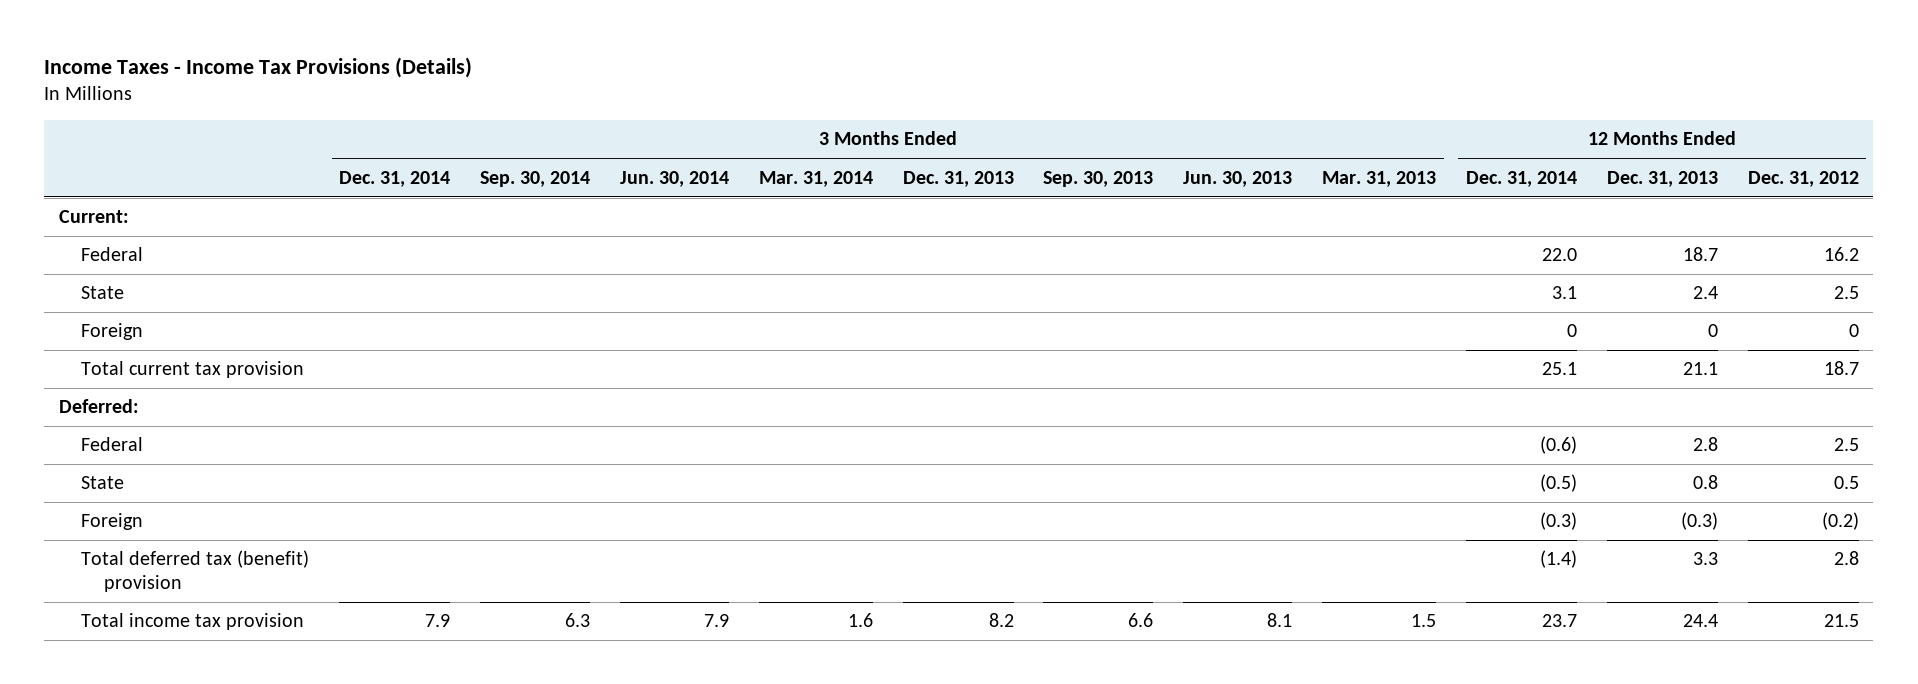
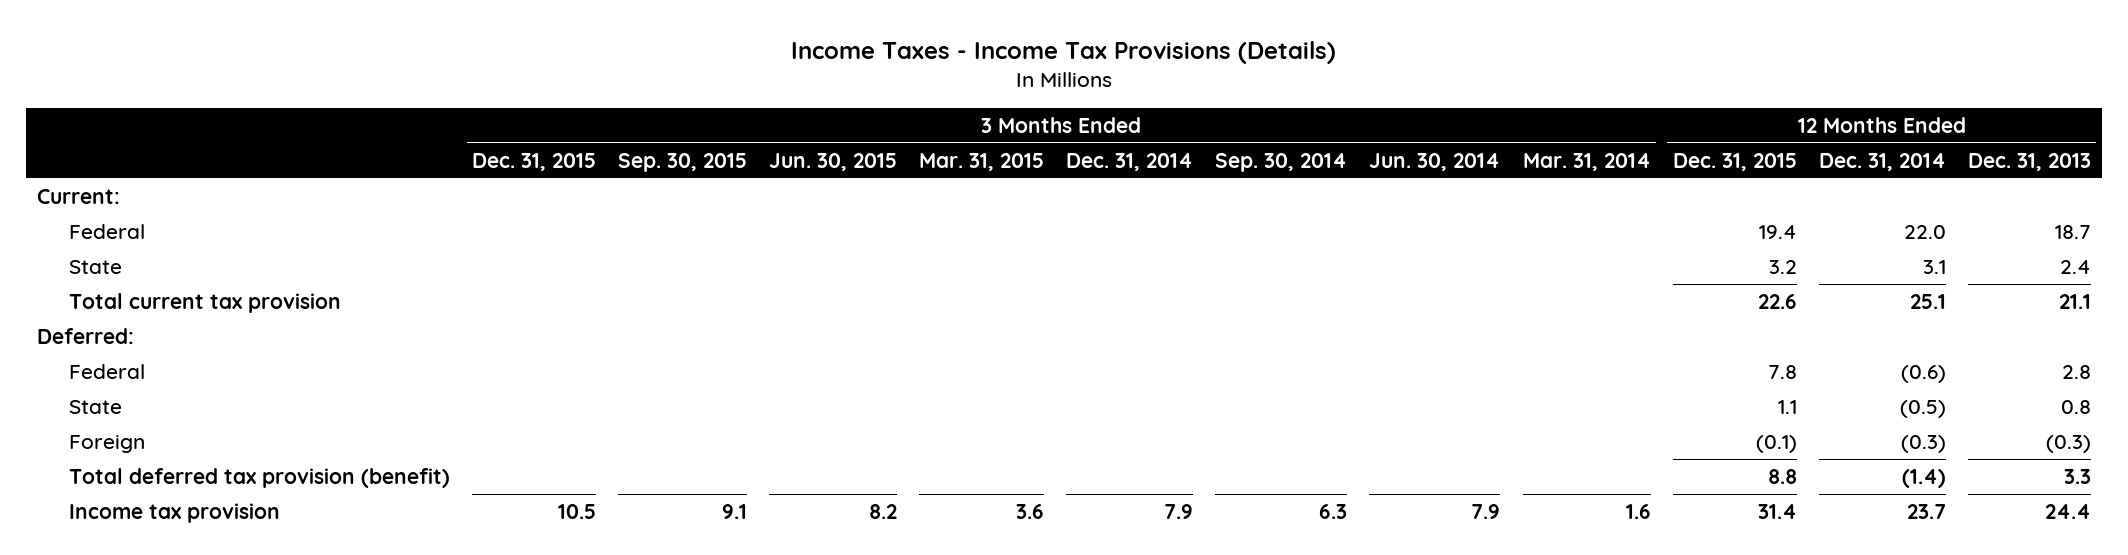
[902,170,1014,187] Dec. 31, 2013 -> none
[1043,170,1154,187] Sep. 30, 2013 -> none
[1183,170,1293,187] Jun. 30, 2013 -> none
[1322,170,1437,187] Mar. 31, 2013 -> none
[1747,170,1859,187] Dec. 31, 2012 -> none
none -> [472,152,597,171] Dec. 31, 2015
none -> [618,152,748,172] Sep. 30, 2015
none -> [769,152,898,171] Jun. 30, 2015
none -> [919,152,1045,171] Mar. 31, 2015
none -> [1672,152,1797,171] Dec. 31, 2015
[81,323,144,341] Foreign -> none
[81,550,310,592] Total deferred tax (benefit) provision -> [68,467,450,488] Total deferred tax provision (benefit)
[81,613,305,631] Total income tax provision -> [68,502,280,523] Income tax provision

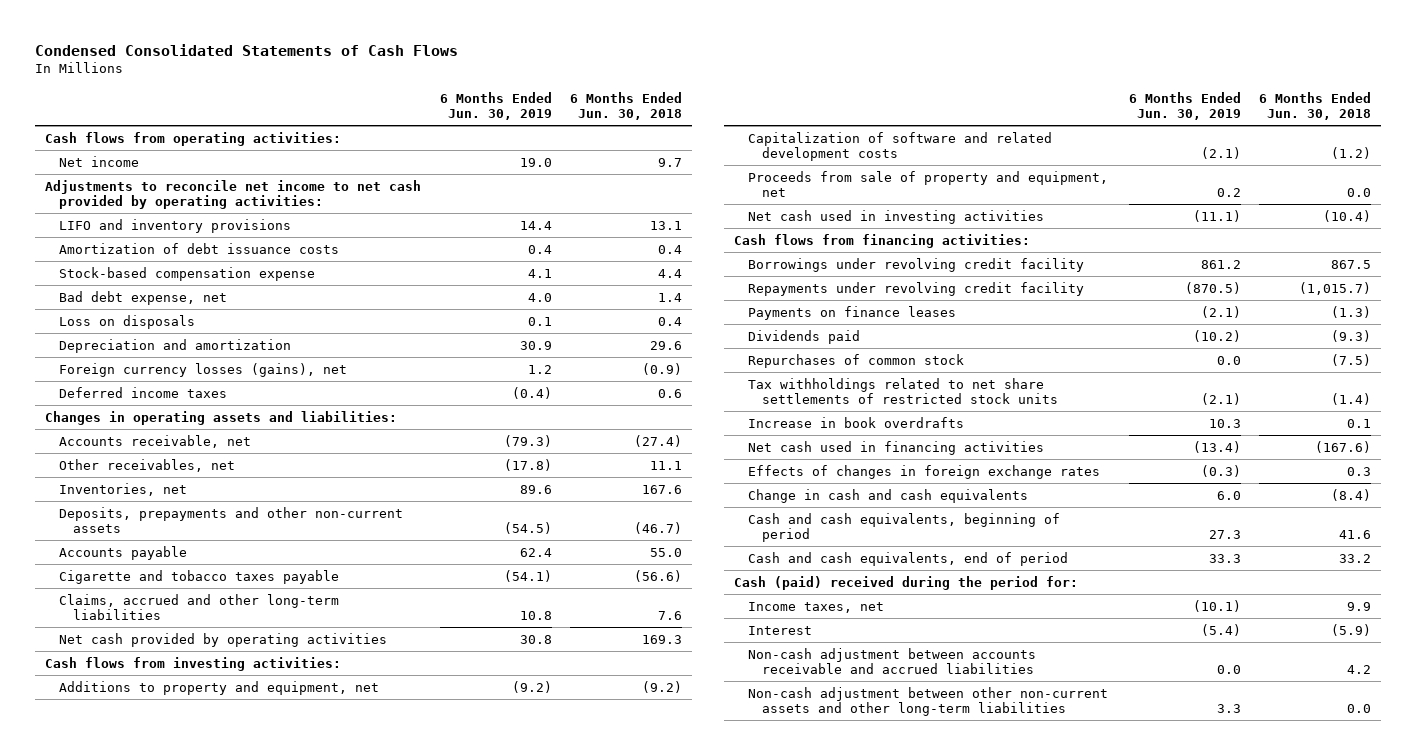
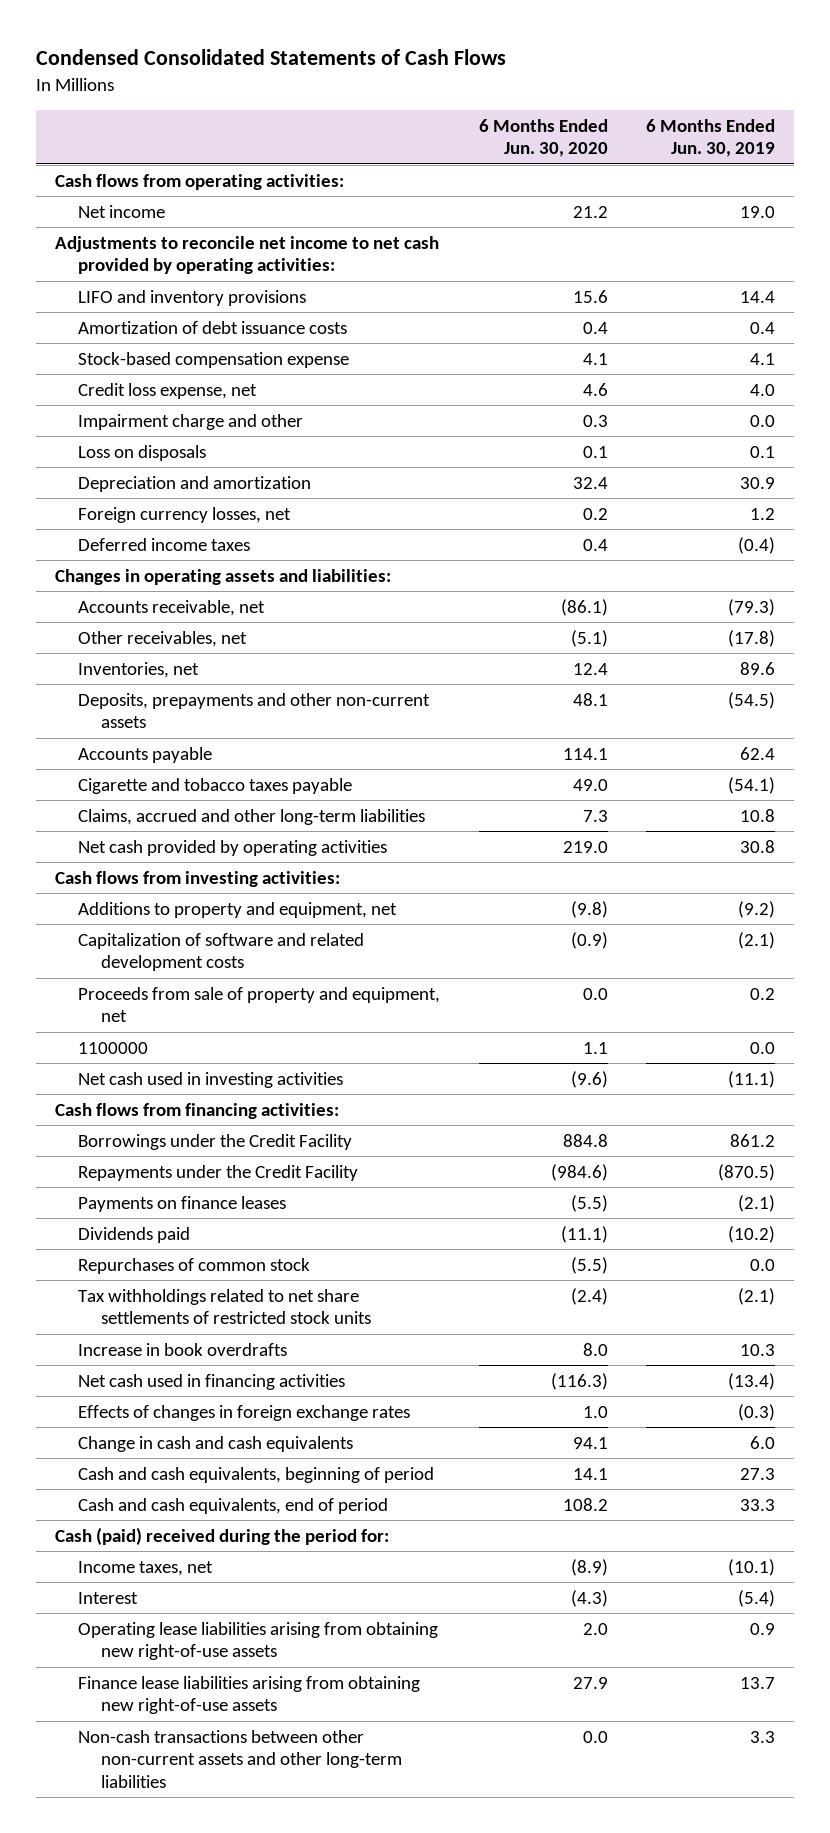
[570,91,683,121] 6 Months Ended Jun. 30, 2018 -> none
none -> [478,118,608,158] 6 Months Ended Jun. 30, 2020
[58,290,227,305] Bad debt expense, net -> [78,382,258,399] Credit loss expense, net
none -> [78,413,304,430] Impairment charge and other
[58,362,347,377] Foreign currency losses (gains), net -> [78,506,292,523] Foreign currency losses, net
none -> [78,1041,149,1054] 1100000
[747,257,1084,272] Borrowings under revolving credit facility -> [78,1133,353,1150] Borrowings under the Credit Facility
[747,281,1084,296] Repayments under revolving credit facility -> [78,1164,359,1181] Repayments under the Credit Facility
[747,647,1036,674] Non-cash adjustment between accounts receivable and accrued liabilities -> none
none -> [78,1621,439,1661] Operating lease liabilities arising from obtaining new right-of-use assets
none -> [78,1675,421,1715] Finance lease liabilities arising from obtaining new right-of-use assets
[747,686,1108,716] Non-cash adjustment between other non-current assets and other long-term liabilities -> [78,1729,403,1788] Non-cash transactions between other non-current assets and other long-term liabilities

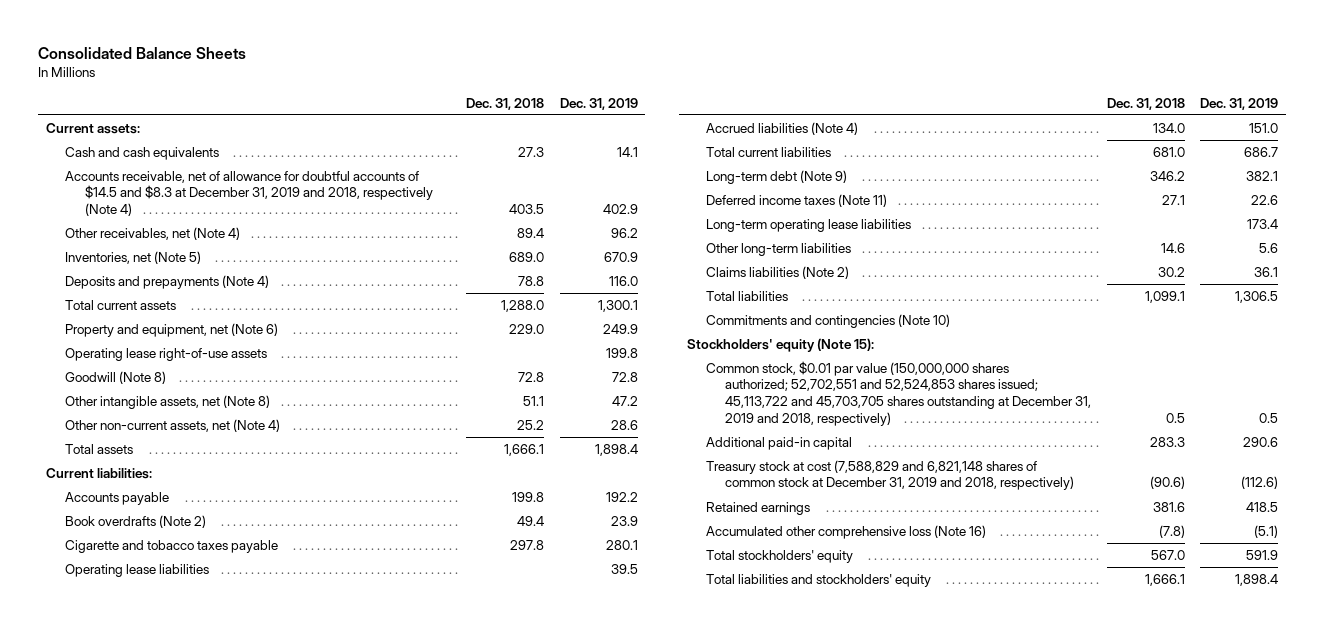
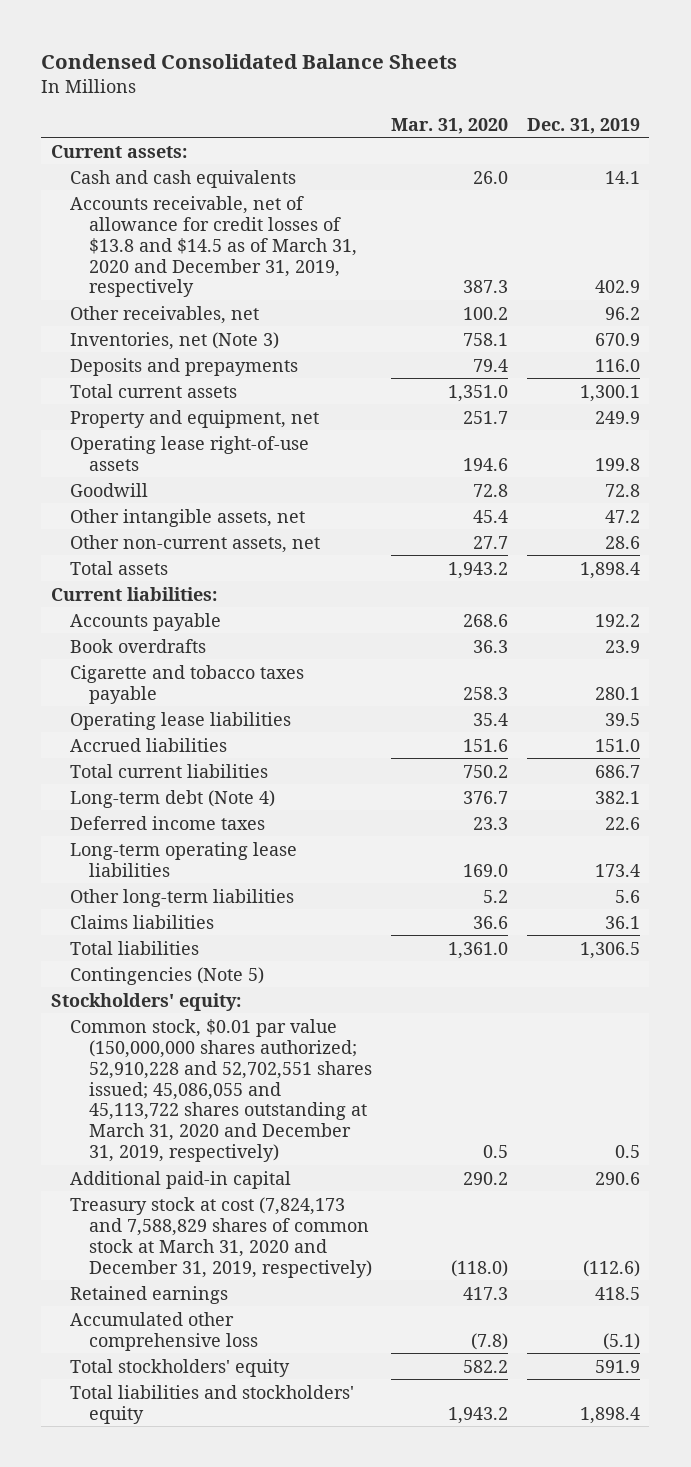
[38,47,247,60] Consolidated Balance Sheets -> [41,54,458,70] Condensed Consolidated Balance Sheets
[466,97,545,110] Dec. 31, 2018 -> none
none -> [390,117,508,134] Mar. 31, 2020
[65,170,433,217] Accounts receivable, net of allowance for doubtful accounts of $14.5 and $8.3 at December 31, 2019 and 2018, respectively (Note 4) -> [69,195,358,298] Accounts receivable, net of allowance for credit losses of $13.8 and $14.5 as of March 31, 2020 and December 31, 2019, respectively
[65,226,241,240] Other receivables, net (Note 4) -> [69,305,259,324] Other receivables, net
[65,250,202,264] Inventories, net (Note 5) -> [69,331,279,350] Inventories, net (Note 3)
[65,274,270,289] Deposits and prepayments (Note 4) -> [69,357,298,376] Deposits and prepayments
[65,322,279,337] Property and equipment, net (Note 6) -> [69,409,319,428] Property and equipment, net
[65,370,167,384] Goodwill (Note 8) -> [69,482,148,497] Goodwill
[65,394,271,409] Other intangible assets, net (Note 8) -> [69,508,305,527] Other intangible assets, net
[65,418,281,432] Other non-current assets, net (Note 4) -> [69,534,320,553] Other non-current assets, net
[65,514,207,528] Book overdrafts (Note 2) -> [69,638,206,653] Book overdrafts
[706,121,859,135] Accrued liabilities (Note 4) -> [69,737,227,752] Accrued liabilities
[706,169,848,184] Long-term debt (Note 9) -> [69,789,275,808] Long-term debt (Note 4)
[706,193,888,207] Deferred income taxes (Note 11) -> [69,815,265,830] Deferred income taxes
[706,265,850,279] Claims liabilities (Note 2) -> [69,914,214,929] Claims liabilities
[706,313,951,328] Commitments and contingencies (Note 10) -> [69,966,264,985] Contingencies (Note 5)
[686,337,874,352] Stockholders' equity (Note 15): -> [50,992,241,1011] Stockholders' equity:
[706,360,1092,426] Common stock, $0.01 par value (150,000,000 shares authorized; 52,702,551 and 52,524,853 shares issued; 45,113,722 and 45,703,705 shares outstanding at December 31, 2019 and 2018, respectively) -> [69,1018,373,1163] Common stock, $0.01 par value (150,000,000 shares authorized; 52,910,228 and 52,702,551 shares issued; 45,086,055 and 45,113,722 shares outstanding at March 31, 2020 and December 31, 2019, respectively)
[706,459,1075,491] Treasury stock at cost (7,588,829 and 6,821,148 shares of common stock at December 31, 2019 and 2018, respectively) -> [69,1196,373,1278] Treasury stock at cost (7,824,173 and 7,588,829 shares of common stock at March 31, 2020 and December 31, 2019, respectively)
[706,524,987,539] Accumulated other comprehensive loss (Note 16) -> [69,1311,259,1351] Accumulated other comprehensive loss

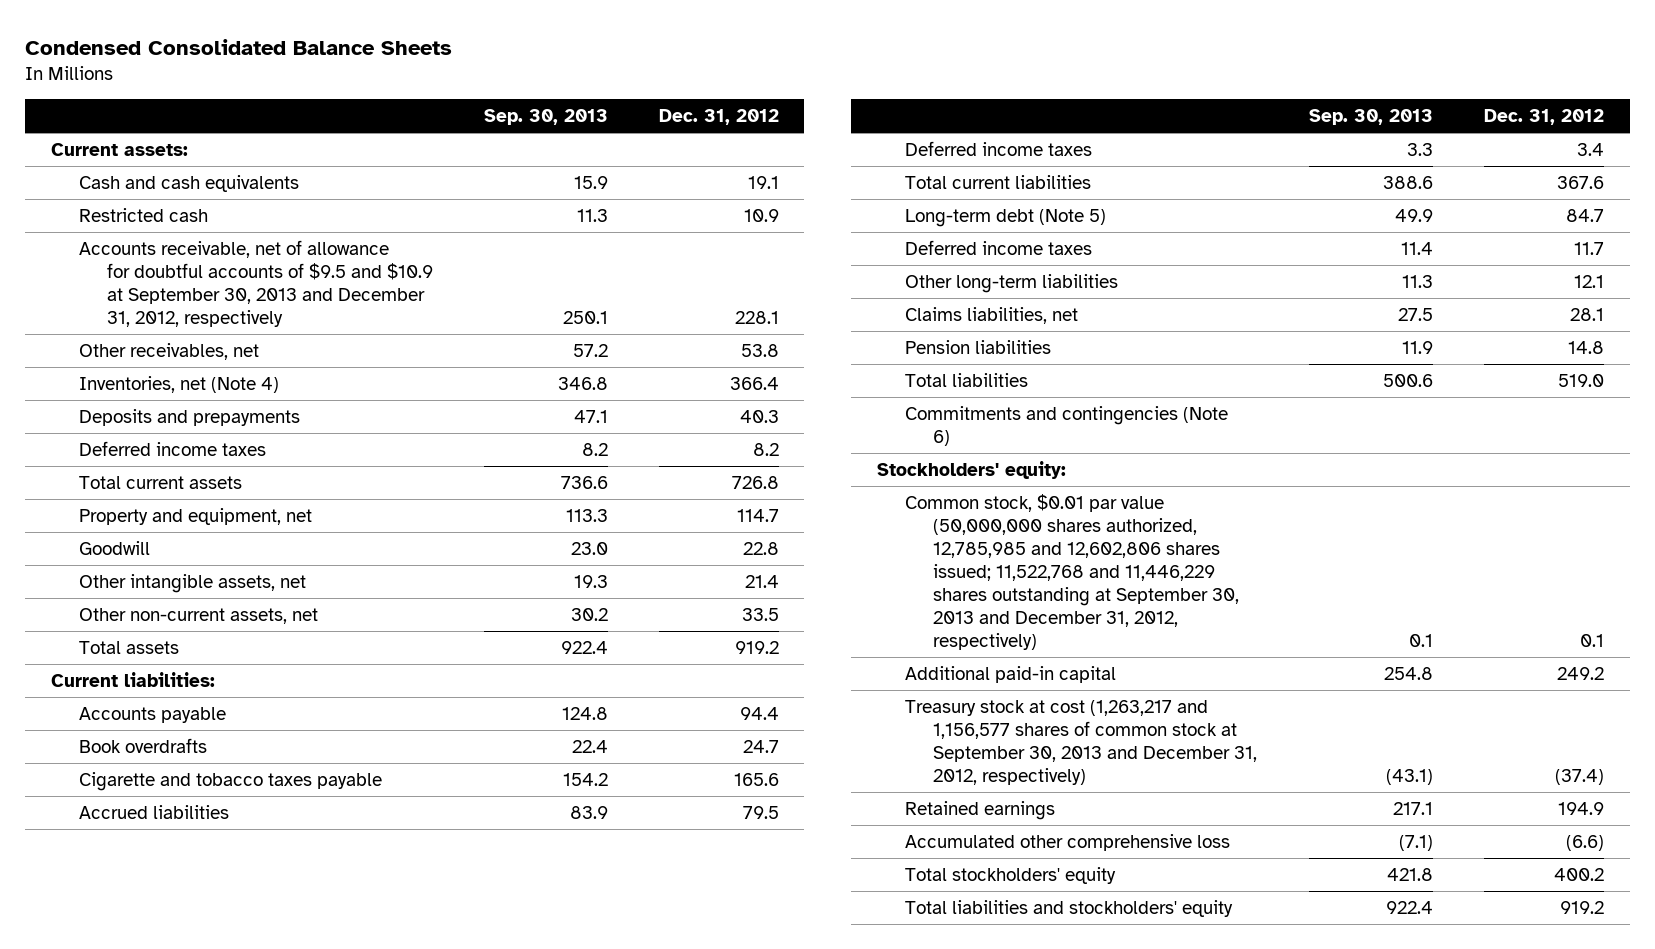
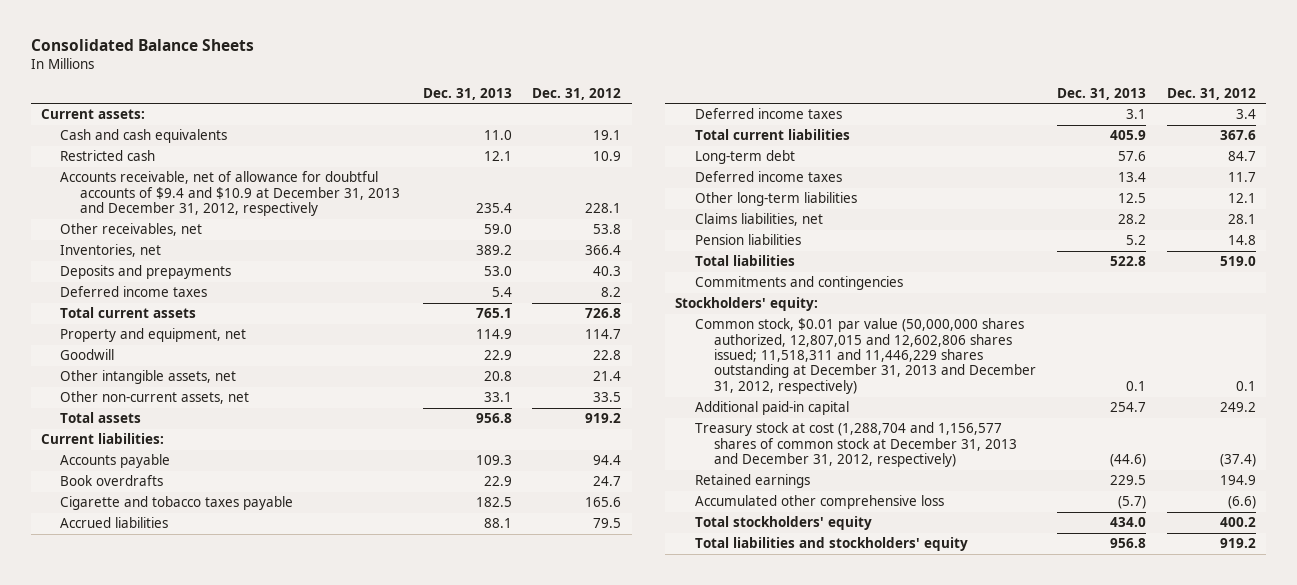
[25,38,453,55] Condensed Consolidated Balance Sheets -> [30,39,254,52] Consolidated Balance Sheets
[483,109,608,126] Sep. 30, 2013 -> none
none -> [422,87,512,100] Dec. 31, 2013
[78,239,433,327] Accounts receivable, net of allowance for doubtful accounts of $9.5 and $10.9 at September 30, 2013 and December 31, 2012, respectively -> [60,171,400,217] Accounts receivable, net of allowance for doubtful accounts of $9.4 and $10.9 at December 31, 2013 and December 31, 2012, respectively
[78,375,279,393] Inventories, net (Note 4) -> [60,244,162,258] Inventories, net
[904,208,1106,227] Long-term debt (Note 5) -> [694,150,795,165] Long-term debt
[904,405,1228,446] Commitments and contingencies (Note 6) -> [694,276,903,291] Commitments and contingencies
[904,493,1239,650] Common stock, $0.01 par value (50,000,000 shares authorized, 12,785,985 and 12,602,806 shares issued; 11,522,768 and 11,446,229 shares outstanding at September 30, 2013 and December 31, 2012, respectively) -> [694,318,1037,394] Common stock, $0.01 par value (50,000,000 shares authorized, 12,807,015 and 12,602,806 shares issued; 11,518,311 and 11,446,229 shares outstanding at December 31, 2013 and December 31, 2012, respectively)
[904,699,1257,785] Treasury stock at cost (1,263,217 and 1,156,577 shares of common stock at September 30, 2013 and December 31, 2012, respectively) -> [694,422,1018,468] Treasury stock at cost (1,288,704 and 1,156,577 shares of common stock at December 31, 2013 and December 31, 2012, respectively)

